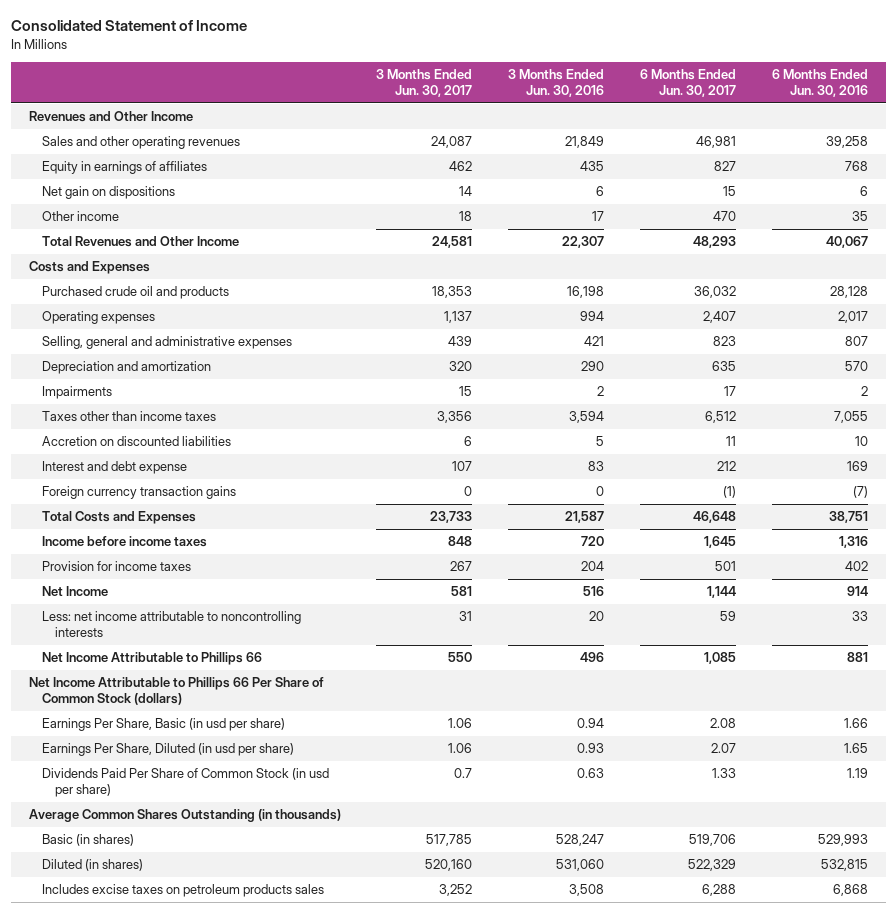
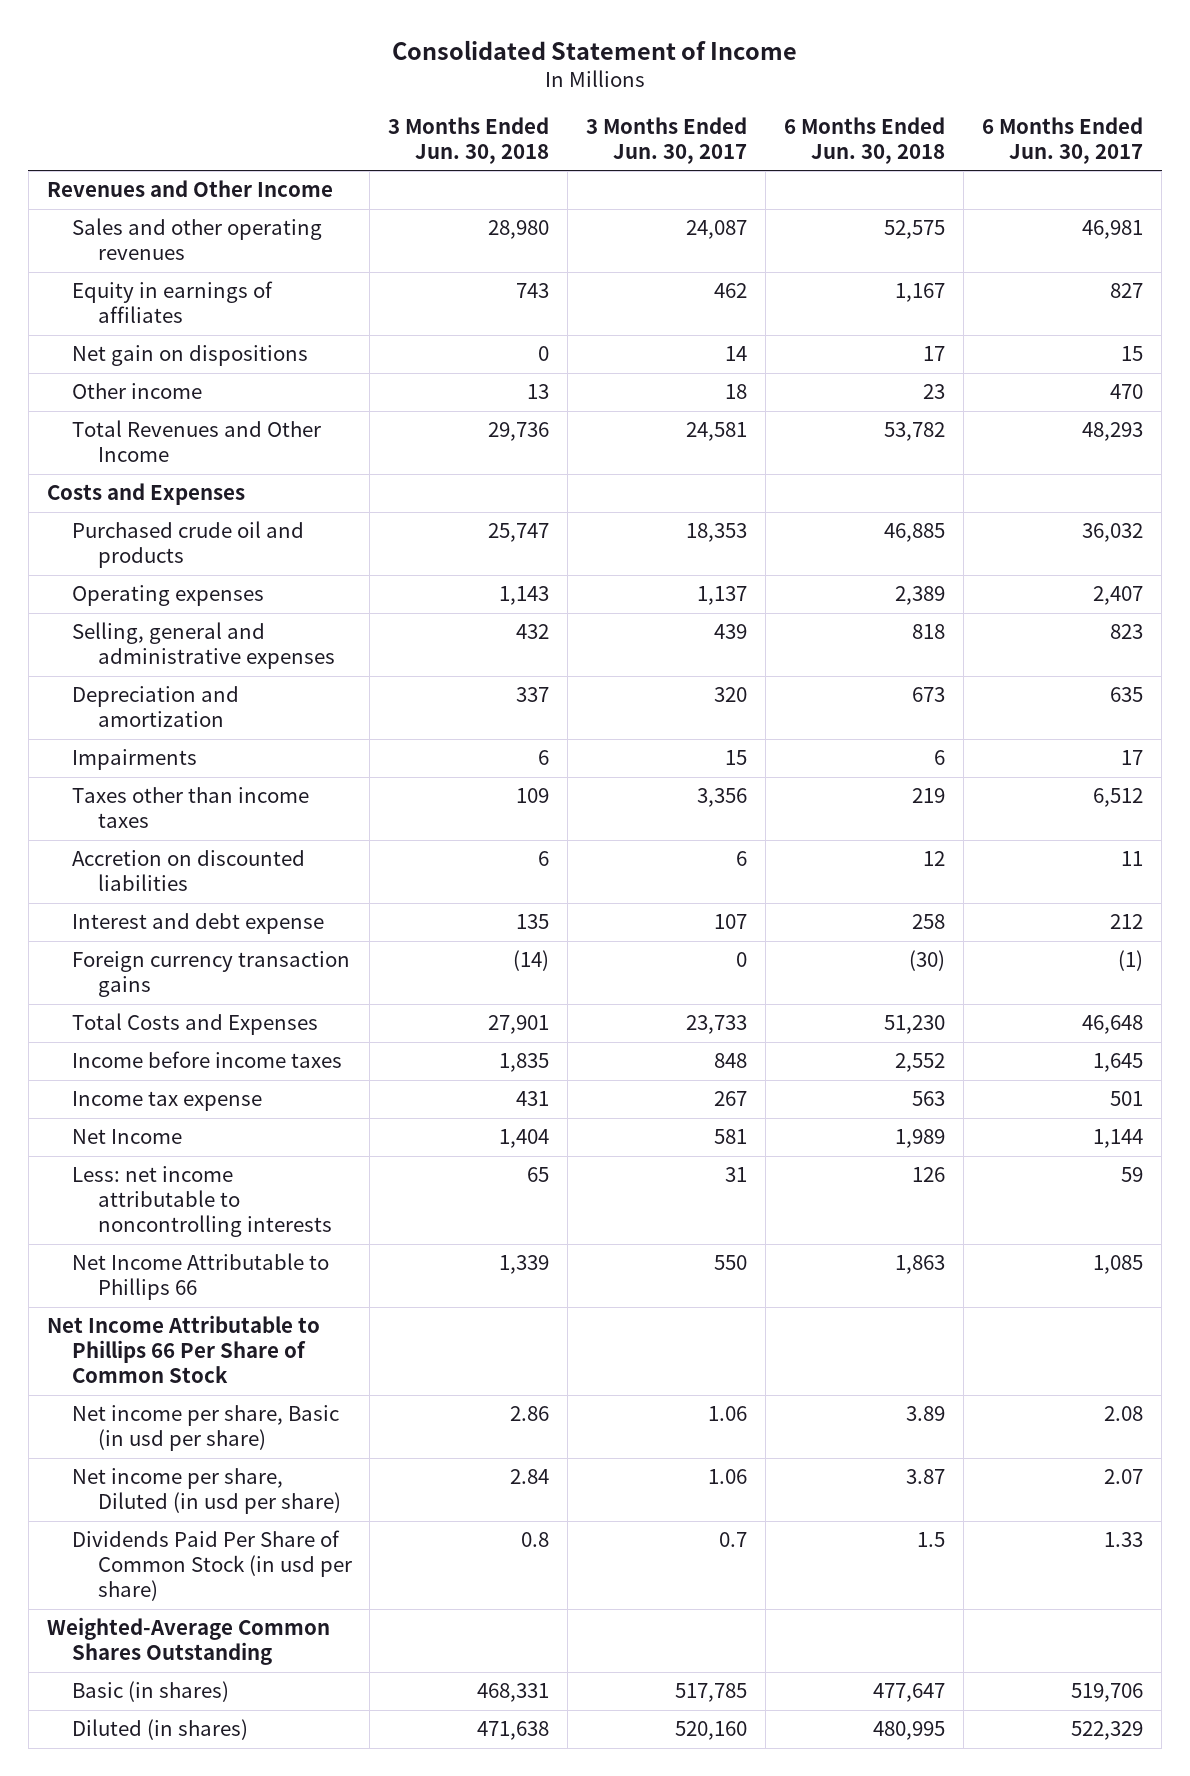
[508,69,605,97] 3 Months Ended Jun. 30, 2016 -> none
[771,69,868,97] 6 Months Ended Jun. 30, 2016 -> none
none -> [388,116,550,164] 3 Months Ended Jun. 30, 2018
none -> [784,116,946,164] 6 Months Ended Jun. 30, 2018
[41,561,191,572] Provision for income taxes -> [72,1091,263,1112] Income tax expense
[28,677,324,706] Net Income Attributable to Phillips 66 Per Share of Common Stock (dollars) -> [46,1315,320,1384] Net Income Attributable to Phillips 66 Per Share of Common Stock
[41,718,285,732] Earnings Per Share, Basic (in usd per share) -> [72,1405,340,1452] Net income per share, Basic (in usd per share)
[41,743,294,757] Earnings Per Share, Diluted (in usd per share) -> [72,1468,341,1515] Net income per share, Diluted (in usd per share)
[28,809,341,823] Average Common Shares Outstanding (in thousands) -> [46,1617,330,1666] Weighted-Average Common Shares Outstanding
[41,884,324,898] Includes excise taxes on petroleum products sales -> none

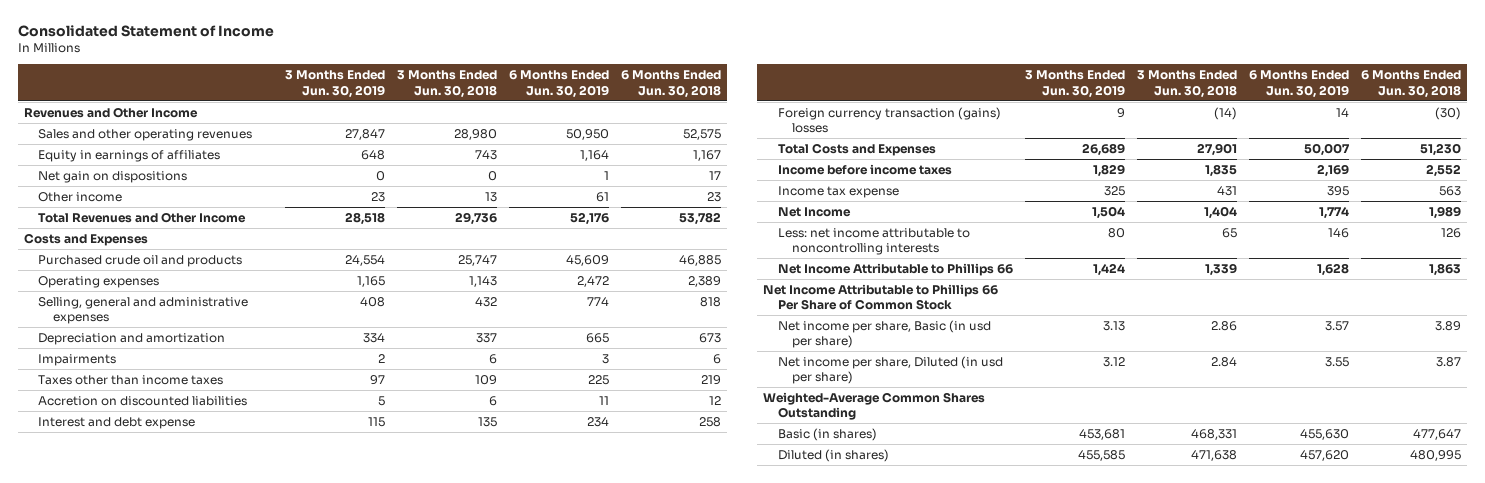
[586,116,748,164] 3 Months Ended Jun. 30, 2017 -> none
[982,116,1144,164] 6 Months Ended Jun. 30, 2017 -> none
none -> [285,70,386,98] 3 Months Ended Jun. 30, 2019
none -> [509,70,610,98] 6 Months Ended Jun. 30, 2019
[72,951,351,998] Foreign currency transaction gains -> [777,106,1001,134] Foreign currency transaction (gains) losses
[72,1530,352,1602] Dividends Paid Per Share of Common Stock (in usd per share) -> none

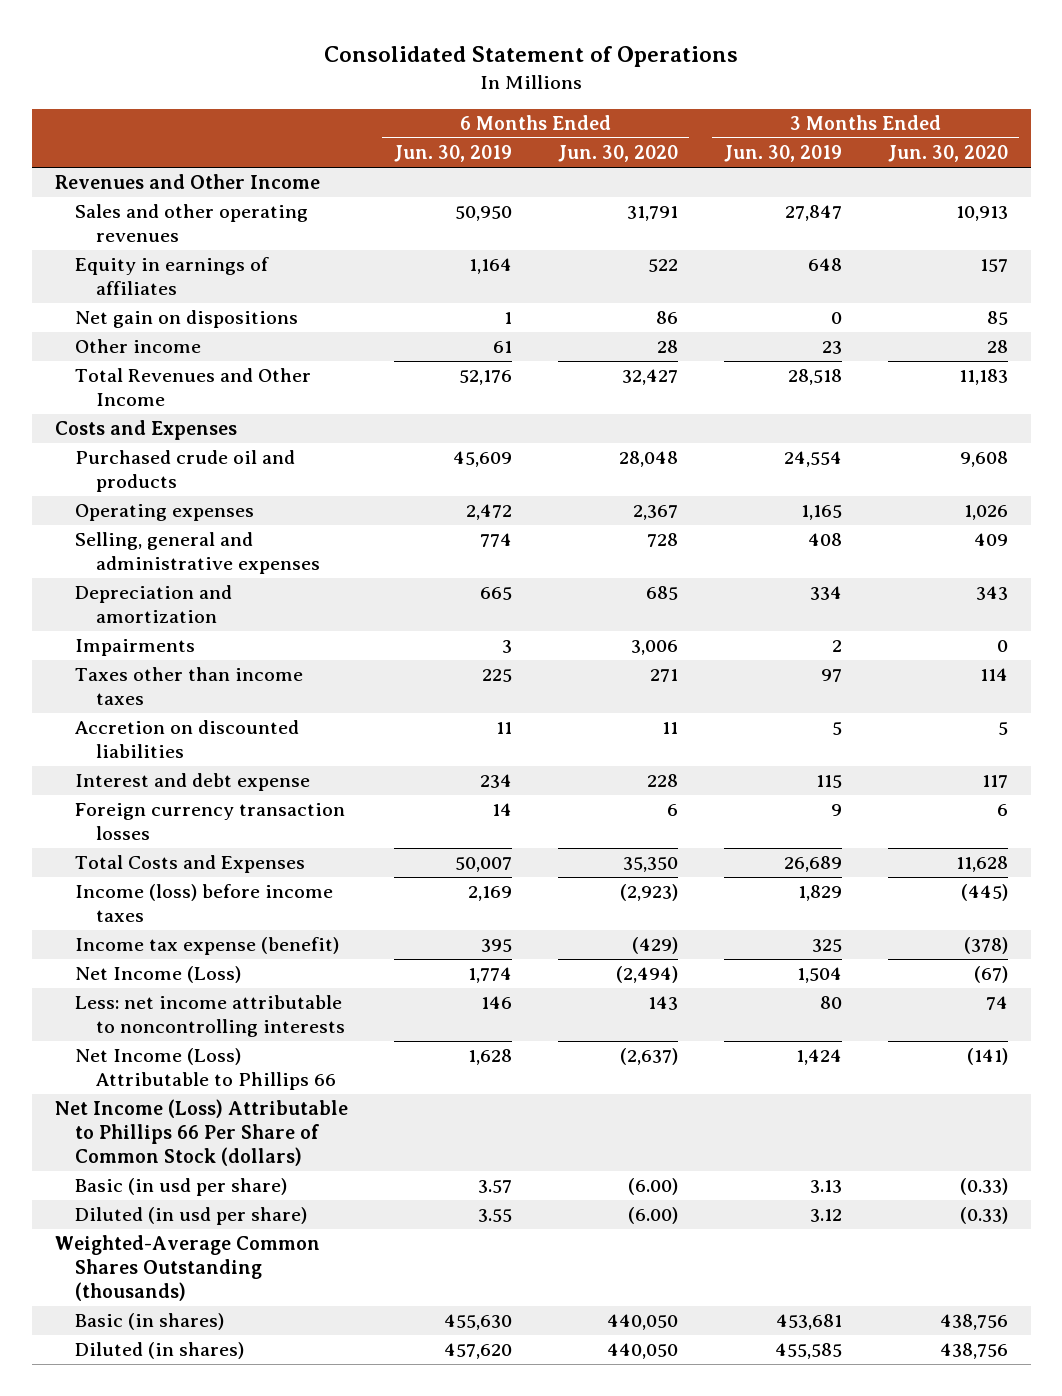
[17,25,274,38] Consolidated Statement of Income -> [324,46,739,68] Consolidated Statement of Operations
[397,70,498,98] 3 Months Ended Jun. 30, 2018 -> none
[621,70,722,98] 6 Months Ended Jun. 30, 2018 -> none
none -> [557,145,678,163] Jun. 30, 2020
none -> [887,145,1008,163] Jun. 30, 2020
[777,106,1001,134] Foreign currency transaction (gains) losses -> [75,803,346,841] Foreign currency transaction losses
[777,163,952,175] Income before income taxes -> [75,884,334,923] Income (loss) before income taxes
[777,185,899,198] Income tax expense -> [75,937,340,956] Income tax expense (benefit)
[777,206,851,217] Net Income -> [75,966,242,984] Net Income (Loss)
[777,262,1013,276] Net Income Attributable to Phillips 66 -> [75,1048,337,1091] Net Income (Loss) Attributable to Phillips 66
[763,283,999,311] Net Income Attributable to Phillips 66 Per Share of Common Stock -> [54,1099,348,1166] Net Income (Loss) Attributable to Phillips 66 Per Share of Common Stock (dollars)
[777,319,991,349] Net income per share, Basic (in usd per share) -> [75,1178,288,1197] Basic (in usd per share)
[777,355,1003,385] Net income per share, Diluted (in usd per share) -> [75,1207,308,1226] Diluted (in usd per share)
[763,391,986,421] Weighted-Average Common Shares Outstanding -> [54,1235,320,1301] Weighted-Average Common Shares Outstanding (thousands)

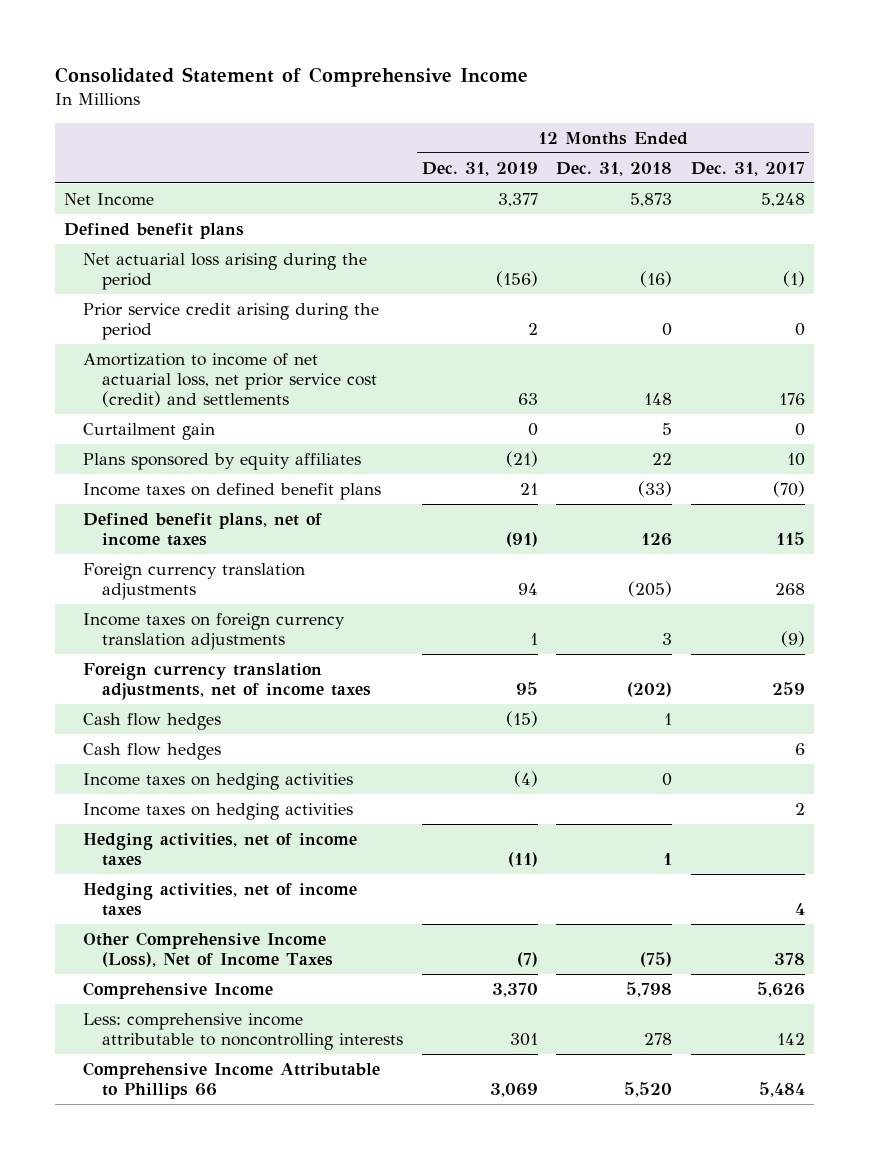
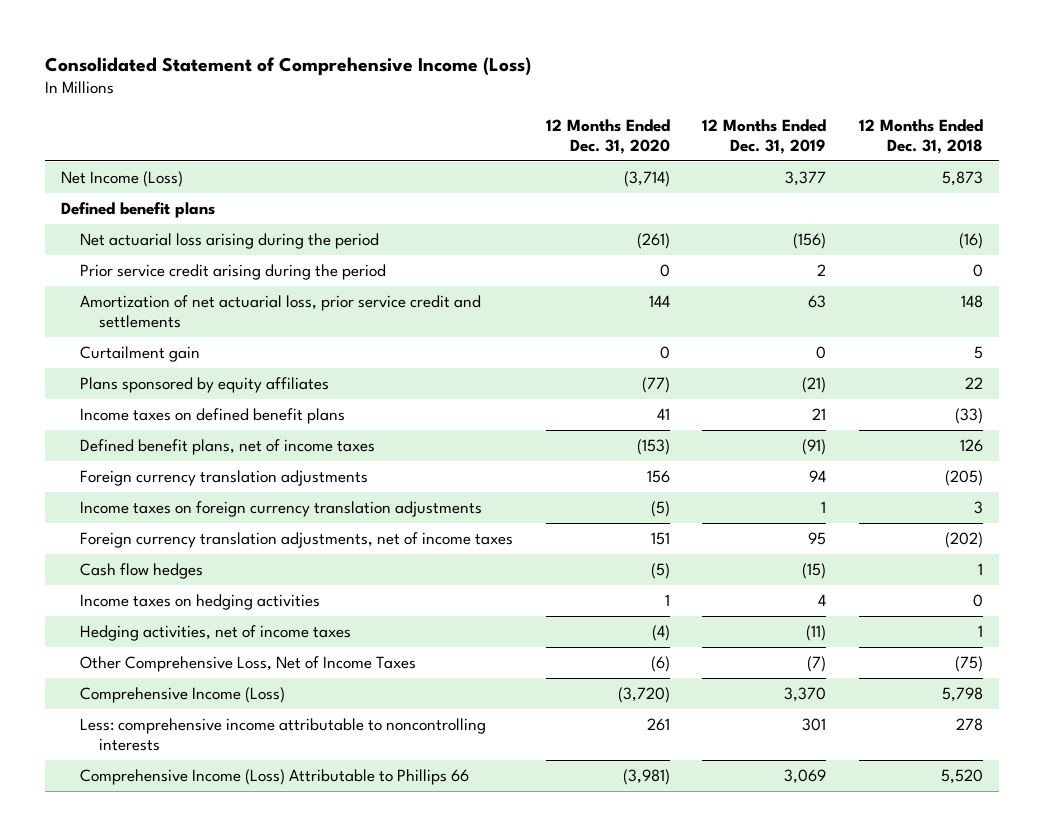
[54,66,528,87] Consolidated Statement of Comprehensive Income -> [44,56,531,76] Consolidated Statement of Comprehensive Income (Loss)
[690,161,805,176] Dec. 31, 2017 -> none
none -> [545,119,670,154] 12 Months Ended Dec. 31, 2020
[64,192,155,206] Net Income -> [61,171,184,188] Net Income (Loss)
[83,352,378,407] Amortization to income of net actuarial loss, net prior service cost (credit) and settlements -> [79,295,481,328] Amortization of net actuarial loss, prior service credit and settlements
[83,742,222,760] Cash flow hedges -> none
[83,802,354,820] Income taxes on hedging activities -> none
[513,770,538,787] (4) -> [818,594,827,607] 4
[83,882,358,916] Hedging activities, net of income taxes -> none
[83,931,334,967] Other Comprehensive Income (Loss), Net of Income Taxes -> [79,656,416,673] Other Comprehensive Loss, Net of Income Taxes
[83,981,274,999] Comprehensive Income -> [79,687,285,704] Comprehensive Income (Loss)
[83,1061,381,1099] Comprehensive Income Attributable to Phillips 66 -> [79,769,469,786] Comprehensive Income (Loss) Attributable to Phillips 66

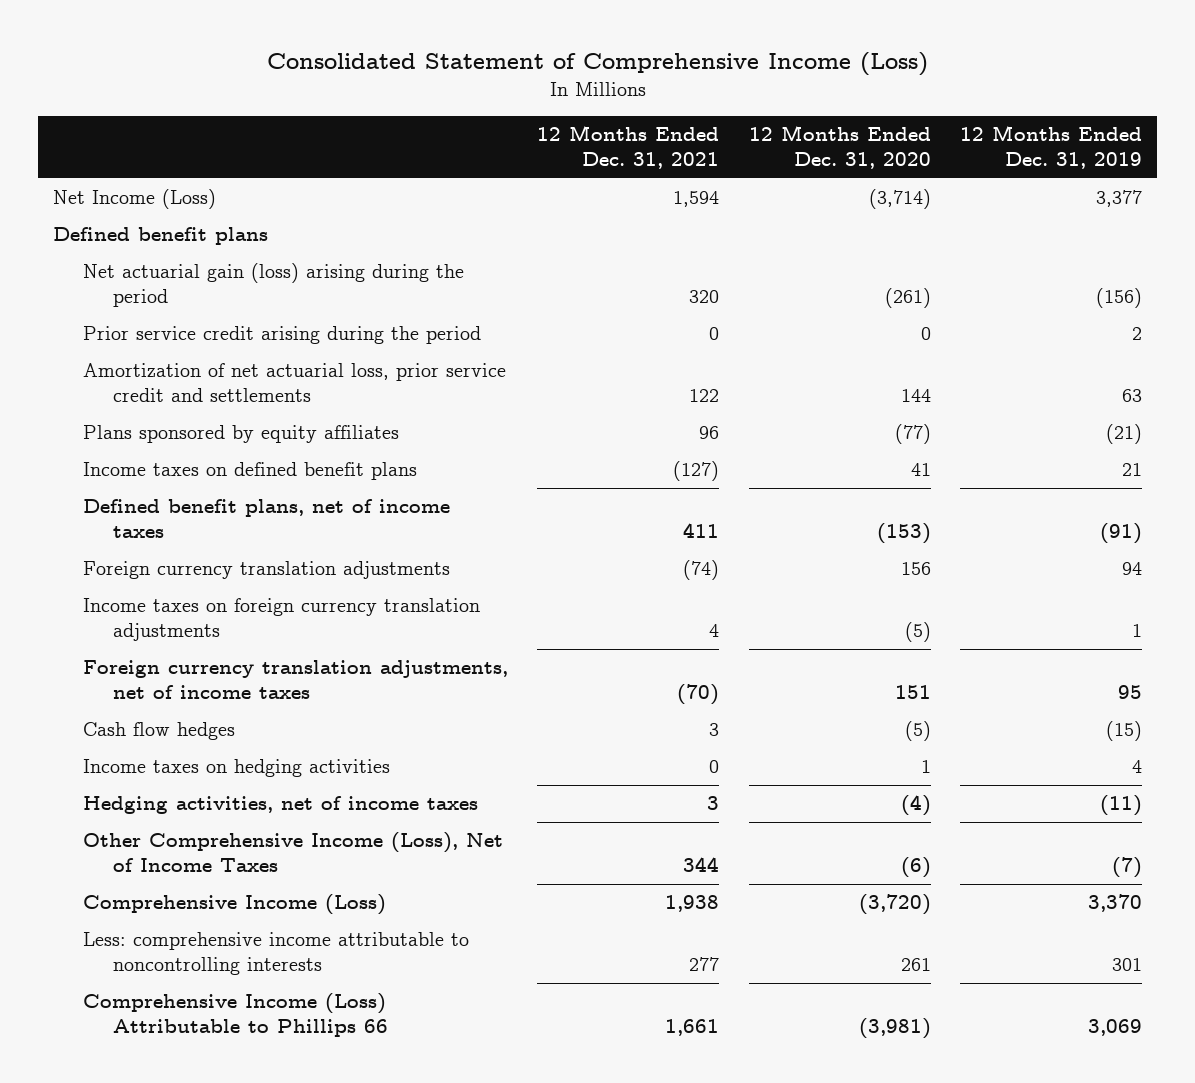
[858,119,983,154] 12 Months Ended Dec. 31, 2018 -> none
none -> [537,125,720,170] 12 Months Ended Dec. 31, 2021
[79,233,379,250] Net actuarial loss arising during the period -> [82,263,464,308] Net actuarial gain (loss) arising during the period
[79,346,200,363] Curtailment gain -> none
[79,656,416,673] Other Comprehensive Loss, Net of Income Taxes -> [82,832,503,873] Other Comprehensive Income (Loss), Net of Income Taxes

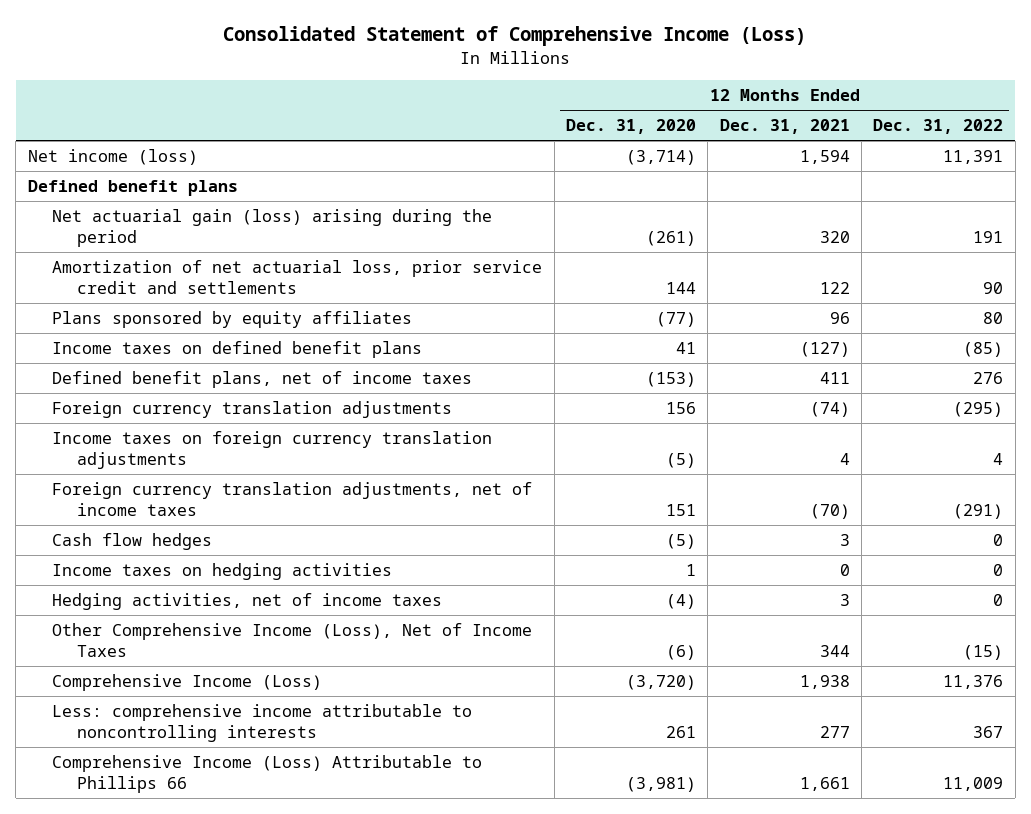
[959,125,1142,170] 12 Months Ended Dec. 31, 2019 -> none
none -> [873,119,1004,135] Dec. 31, 2022
[53,189,217,210] Net Income (Loss) -> [27,149,198,166] Net income (loss)
[82,326,481,345] Prior service credit arising during the period -> none

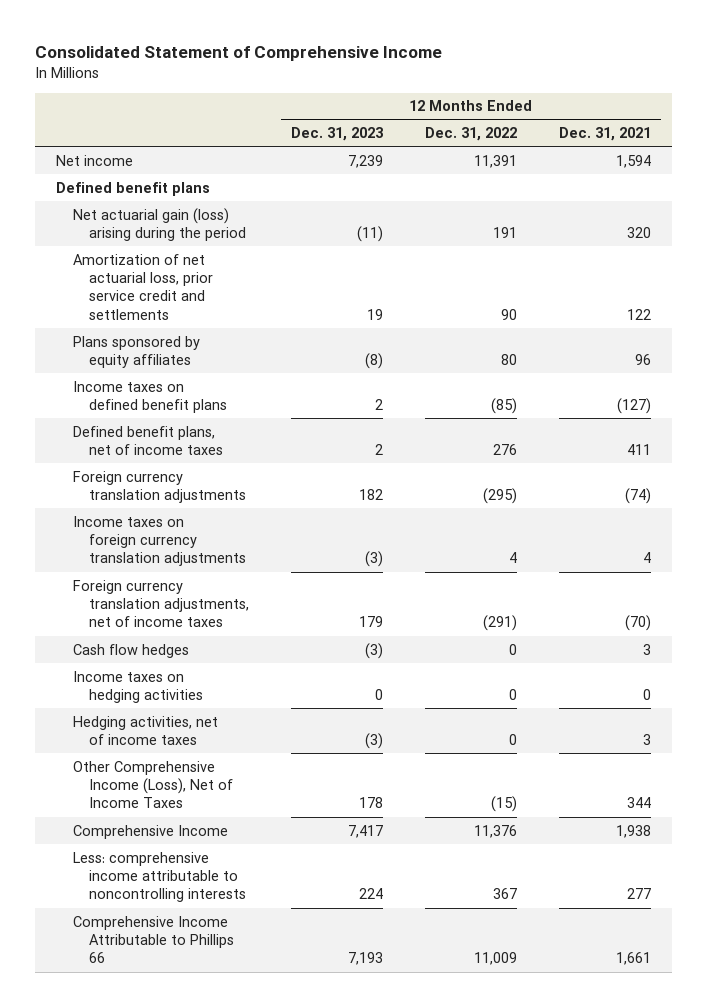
[223,26,807,47] Consolidated Statement of Comprehensive Income (Loss) -> [35,46,443,62] Consolidated Statement of Comprehensive Income
[565,119,696,135] Dec. 31, 2020 -> none
none -> [291,127,384,142] Dec. 31, 2023
[27,149,198,166] Net income (loss) -> [56,154,134,166] Net income
[52,674,323,692] Comprehensive Income (Loss) -> [72,824,228,839] Comprehensive Income
[52,755,483,793] Comprehensive Income (Loss) Attributable to Phillips 66 -> [72,915,235,964] Comprehensive Income Attributable to Phillips 66

